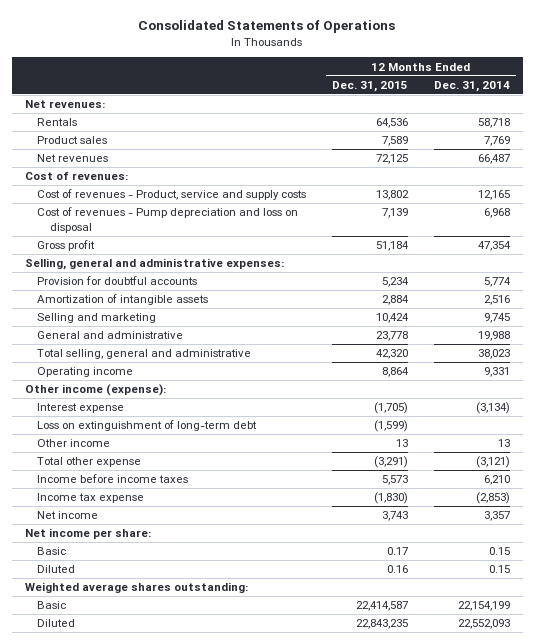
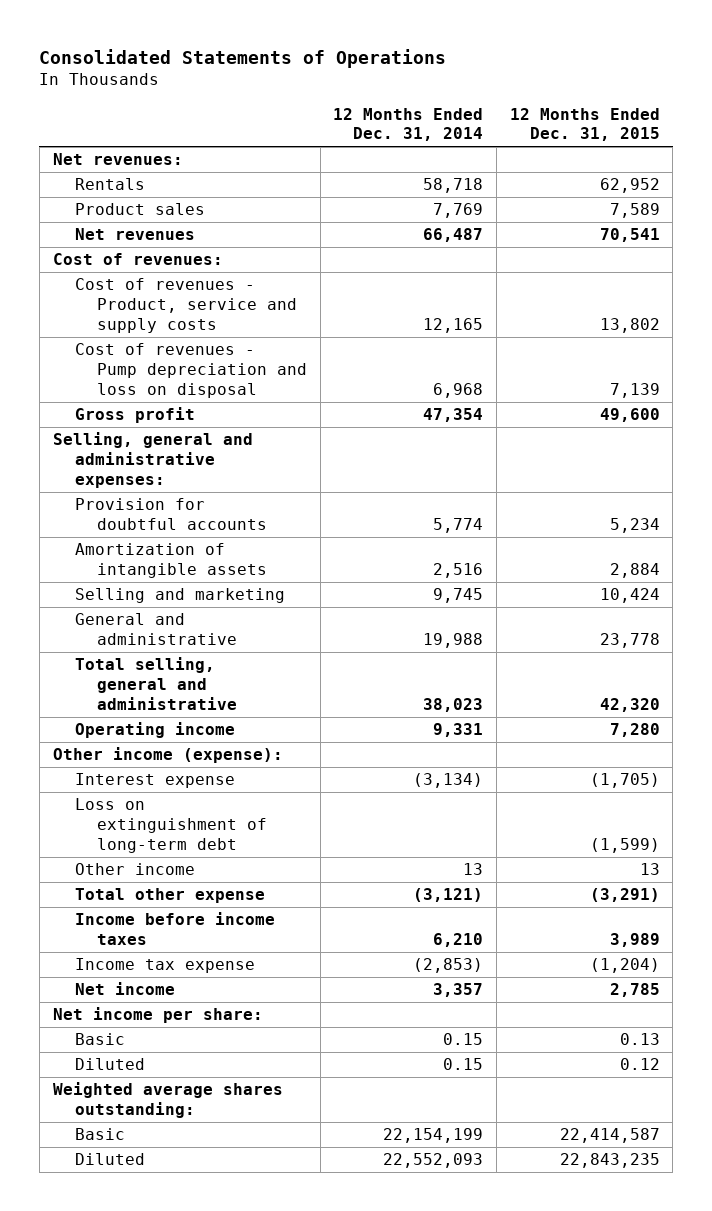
[375,118,408,129] 64,536 -> [599,178,660,194] 62,952
[375,154,408,165] 72,125 -> [599,228,660,243] 70,541
[375,241,409,252] 51,184 -> [599,408,660,423] 49,600
[381,367,409,378] 8,864 -> [609,723,660,738] 7,280
[381,475,408,486] 5,573 -> [609,933,660,948] 3,989
[373,492,408,505] (1,830) -> [589,958,660,974] (1,204)
[381,511,408,522] 3,743 -> [609,983,660,998] 2,785
[386,547,408,556] 0.17 -> [619,1033,660,1046] 0.13
[386,565,408,574] 0.16 -> [619,1058,660,1071] 0.12

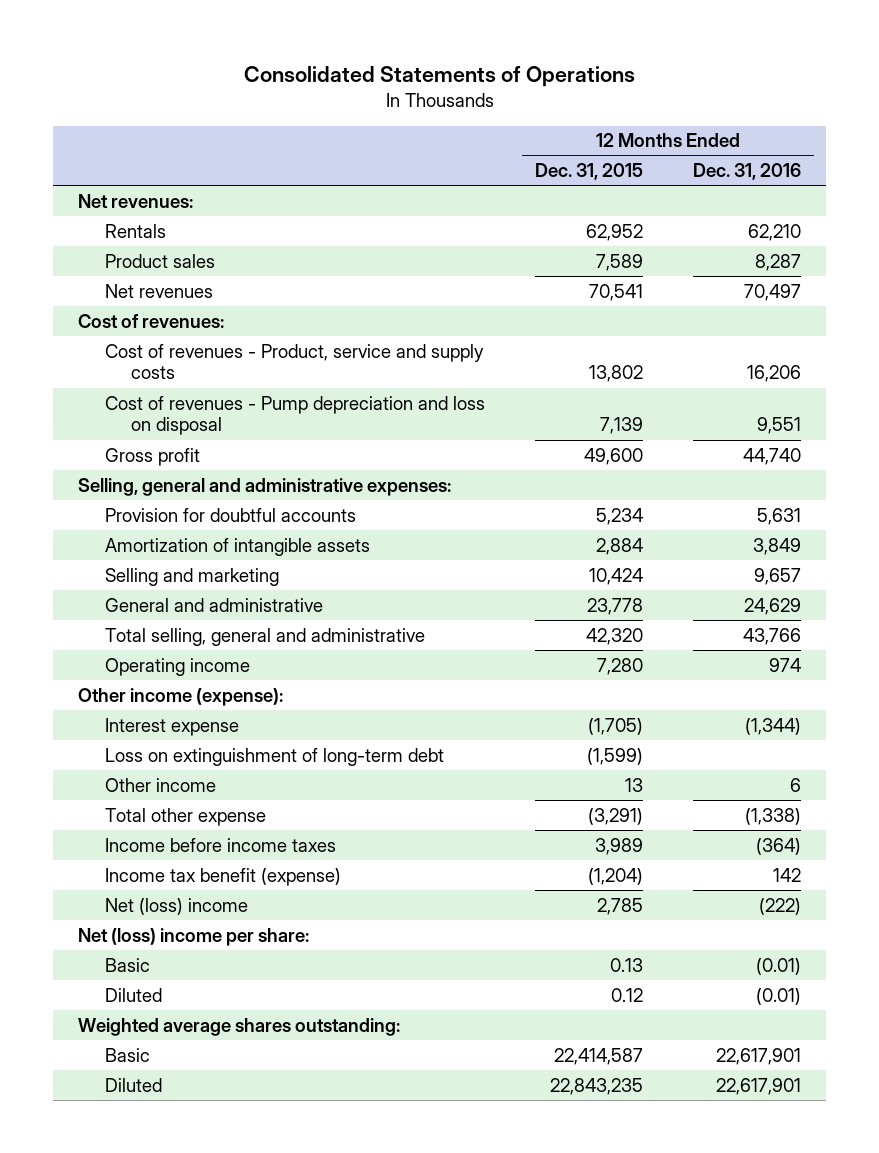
[333,107,484,142] 12 Months Ended Dec. 31, 2014 -> none
none -> [693,163,802,181] Dec. 31, 2016
[74,958,255,974] Income tax expense -> [104,867,341,886] Income tax benefit (expense)
[74,982,175,996] Net income -> [104,897,248,915] Net (loss) income
[52,1007,263,1024] Net income per share: -> [78,927,310,946] Net (loss) income per share:

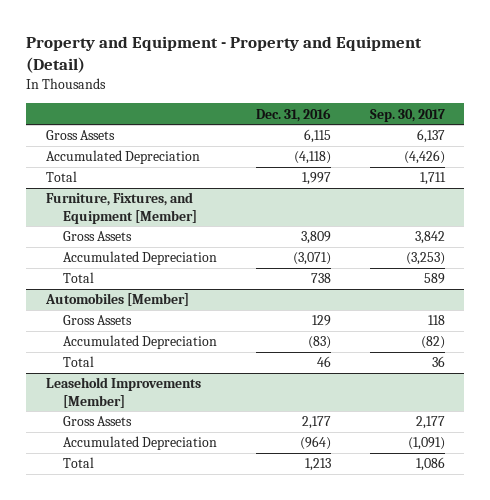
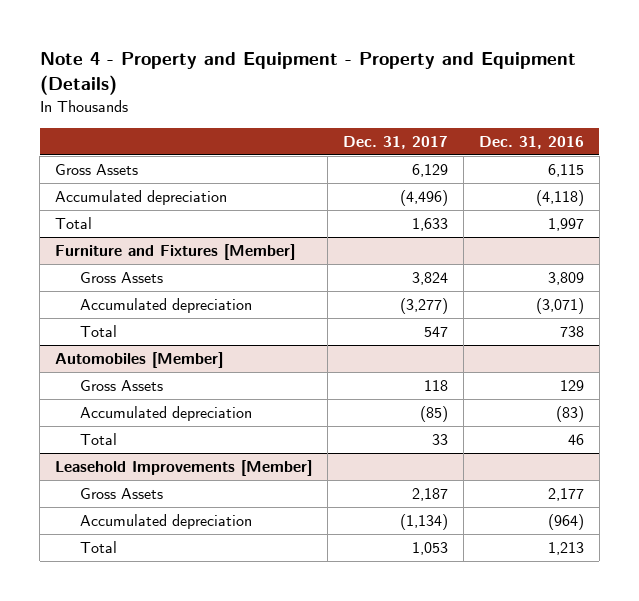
[26,36,423,74] Property and Equipment - Property and Equipment (Detail) -> [39,51,576,95] Note 4 - Property and Equipment - Property and Equipment (Details)
[369,108,445,122] Sep. 30, 2017 -> none
none -> [342,135,448,149] Dec. 31, 2017
[45,150,200,165] Accumulated Depreciation -> [55,190,228,206] Accumulated depreciation
[45,192,198,224] Furniture, Fixtures, and Equipment [Member] -> [55,244,296,261] Furniture and Fixtures [Member]
[63,251,218,266] Accumulated Depreciation -> [79,298,252,314] Accumulated depreciation
[63,335,218,350] Accumulated Depreciation -> [79,406,252,422] Accumulated depreciation
[63,436,218,451] Accumulated Depreciation -> [79,514,252,530] Accumulated depreciation

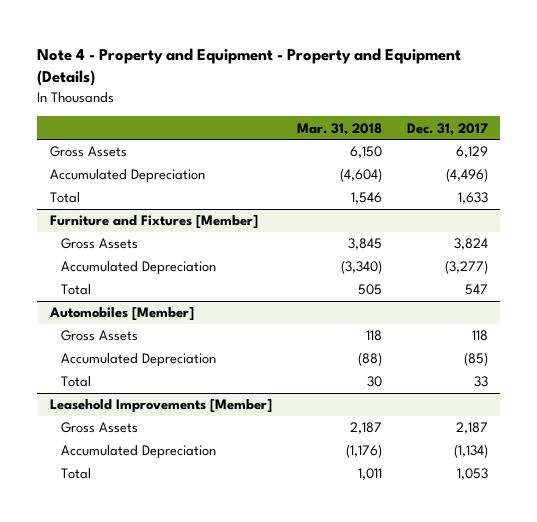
[478,135,584,149] Dec. 31, 2016 -> none
none -> [296,122,382,136] Mar. 31, 2018
[55,190,228,206] Accumulated depreciation -> [49,169,205,184] Accumulated Depreciation
[79,298,252,314] Accumulated depreciation -> [60,261,216,276] Accumulated Depreciation
[79,406,252,422] Accumulated depreciation -> [60,353,216,368] Accumulated Depreciation
[79,514,252,530] Accumulated depreciation -> [60,445,216,460] Accumulated Depreciation

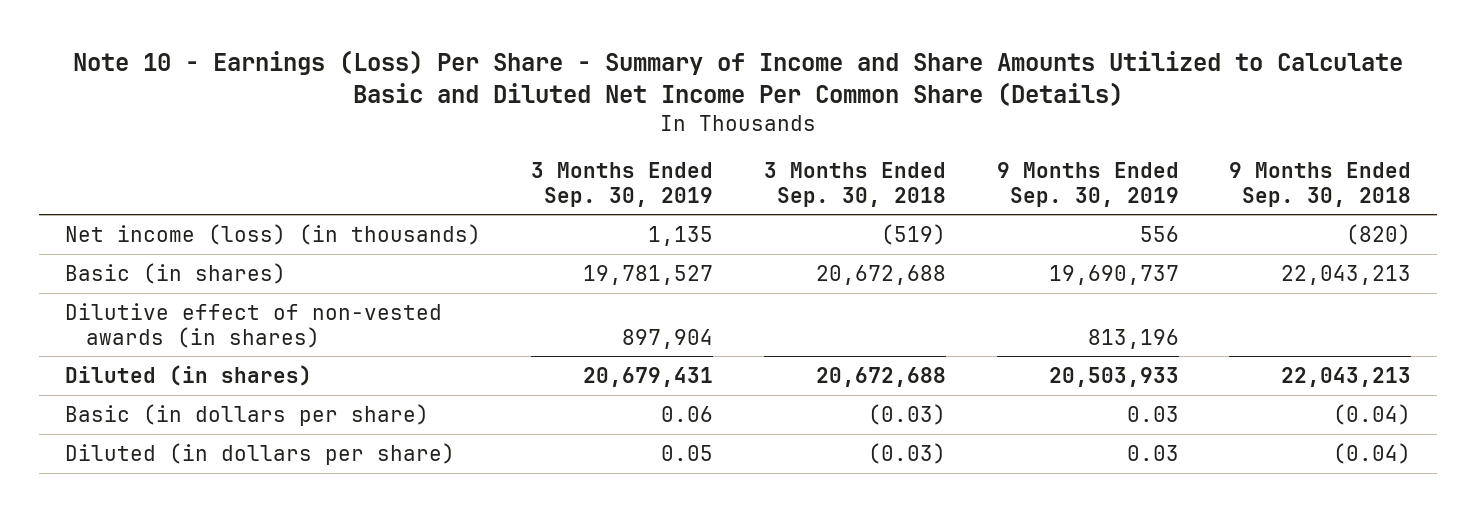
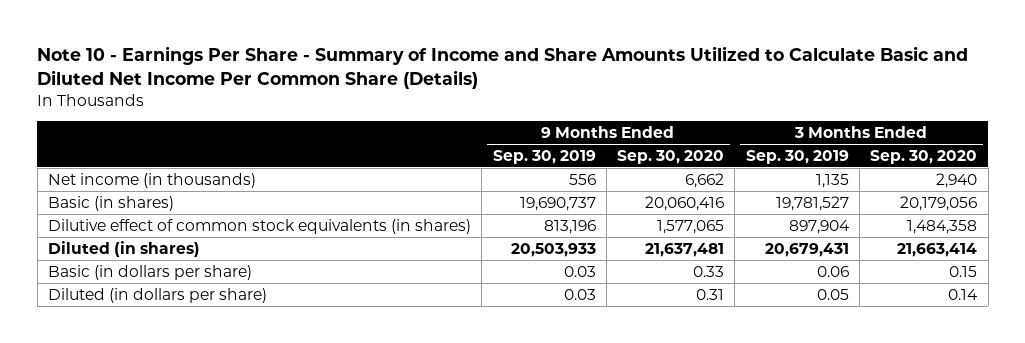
[72,50,1403,106] Note 10 - Earnings (Loss) Per Share - Summary of Income and Share Amounts Utilized to Calculate Basic and Diluted Net Income Per Common Share (Details) -> [37,46,969,90] Note 10 - Earnings Per Share - Summary of Income and Share Amounts Utilized to Calculate Basic and Diluted Net Income Per Common Share (Details)
[763,161,946,207] 3 Months Ended Sep. 30, 2018 -> none
[1229,161,1412,207] 9 Months Ended Sep. 30, 2018 -> none
none -> [617,149,725,164] Sep. 30, 2020
none -> [870,149,978,164] Sep. 30, 2020
[64,223,481,245] Net income (loss) (in thousands) -> [48,172,257,188] Net income (in thousands)
[64,302,442,348] Dilutive effect of non-vested awards (in shares) -> [48,218,472,234] Dilutive effect of common stock equivalents (in shares)

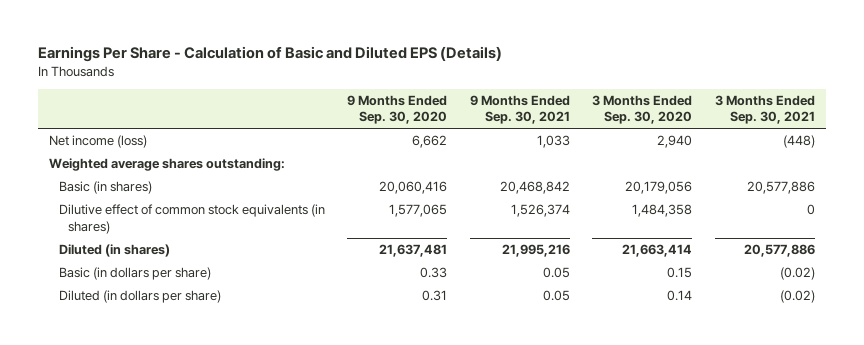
[37,46,969,90] Note 10 - Earnings Per Share - Summary of Income and Share Amounts Utilized to Calculate Basic and Diluted Net Income Per Common Share (Details) -> [38,46,503,63] Earnings Per Share - Calculation of Basic and Diluted EPS (Details)
[492,149,596,164] Sep. 30, 2019 -> none
[745,149,849,164] Sep. 30, 2019 -> none
none -> [469,94,570,125] 9 Months Ended Sep. 30, 2021
none -> [714,94,815,125] 3 Months Ended Sep. 30, 2021
[48,172,257,188] Net income (in thousands) -> [49,135,148,149] Net income (loss)
none -> [49,158,286,172] Weighted average shares outstanding:

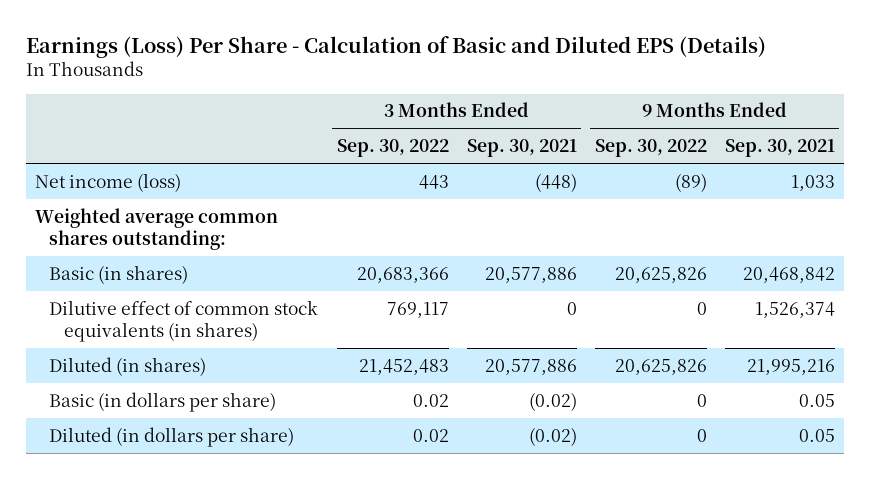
[38,46,503,63] Earnings Per Share - Calculation of Basic and Diluted EPS (Details) -> [25,35,766,58] Earnings (Loss) Per Share - Calculation of Basic and Diluted EPS (Details)
[347,94,448,125] 9 Months Ended Sep. 30, 2020 -> none
[592,94,693,125] 3 Months Ended Sep. 30, 2020 -> none
none -> [336,138,449,157] Sep. 30, 2022
none -> [594,138,707,157] Sep. 30, 2022
[49,158,286,172] Weighted average shares outstanding: -> [34,207,278,251] Weighted average common shares outstanding:

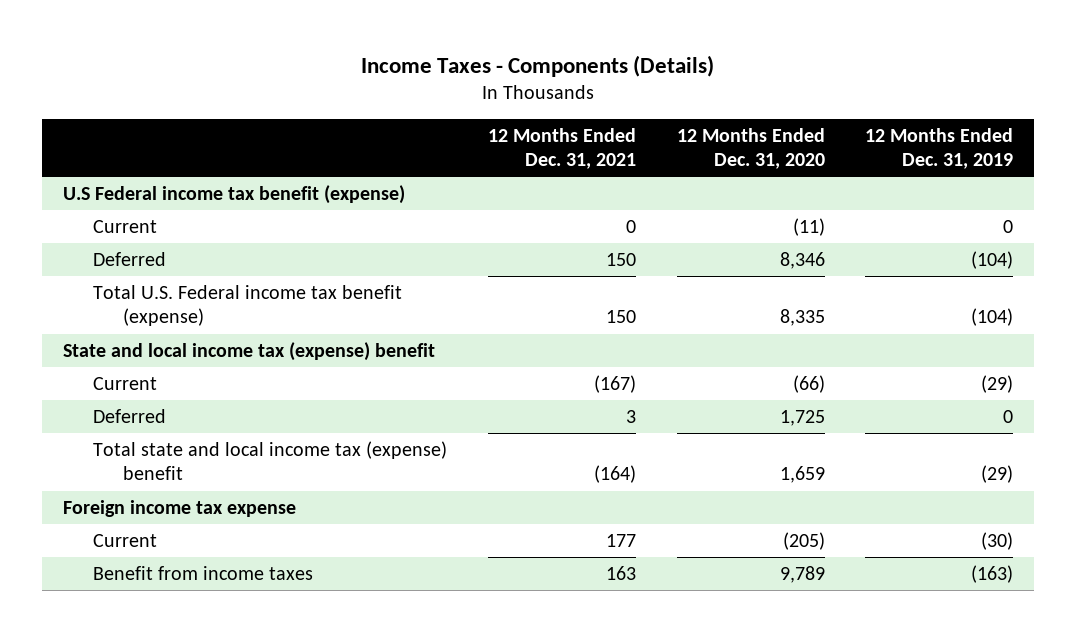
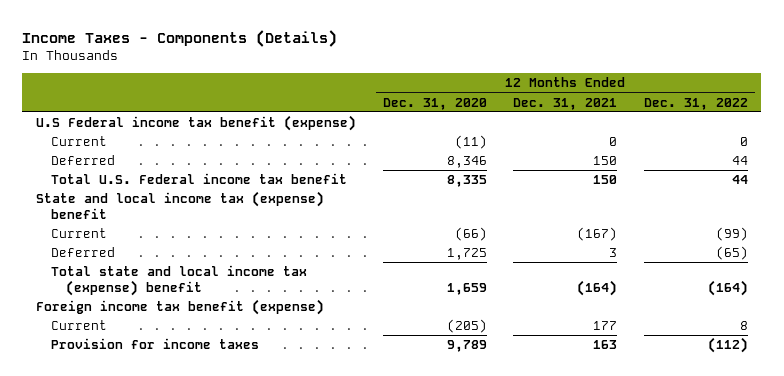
[865,127,1014,169] 12 Months Ended Dec. 31, 2019 -> none
none -> [644,97,749,110] Dec. 31, 2022
[92,285,402,327] Total U.S. Federal income tax benefit (expense) -> [51,173,348,185] Total U.S. Federal income tax benefit
[62,500,296,518] Foreign income tax expense -> [35,299,324,316] Foreign income tax benefit (expense)
[92,566,313,581] Benefit from income taxes -> [51,338,260,350] Provision for income taxes

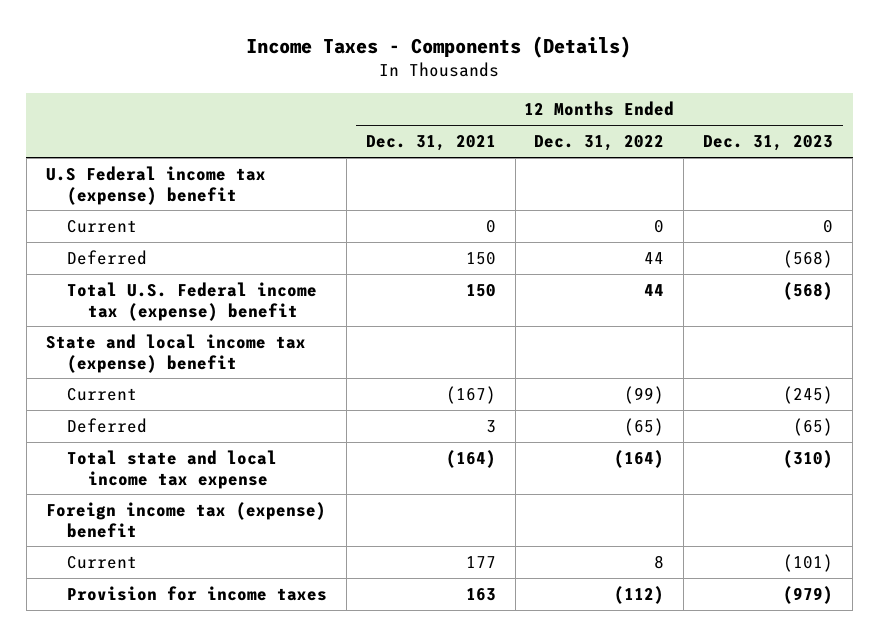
[382,97,487,110] Dec. 31, 2020 -> none
none -> [703,135,834,152] Dec. 31, 2023
[35,115,356,132] U.S Federal income tax benefit (expense) -> [45,165,266,205] U.S Federal income tax (expense) benefit
[51,173,348,185] Total U.S. Federal income tax benefit -> [66,281,317,321] Total U.S. Federal income tax (expense) benefit
[51,265,308,297] Total state and local income tax (expense) benefit -> [66,449,277,489] Total state and local income tax expense
[35,299,324,316] Foreign income tax benefit (expense) -> [45,501,326,538] Foreign income tax (expense) benefit

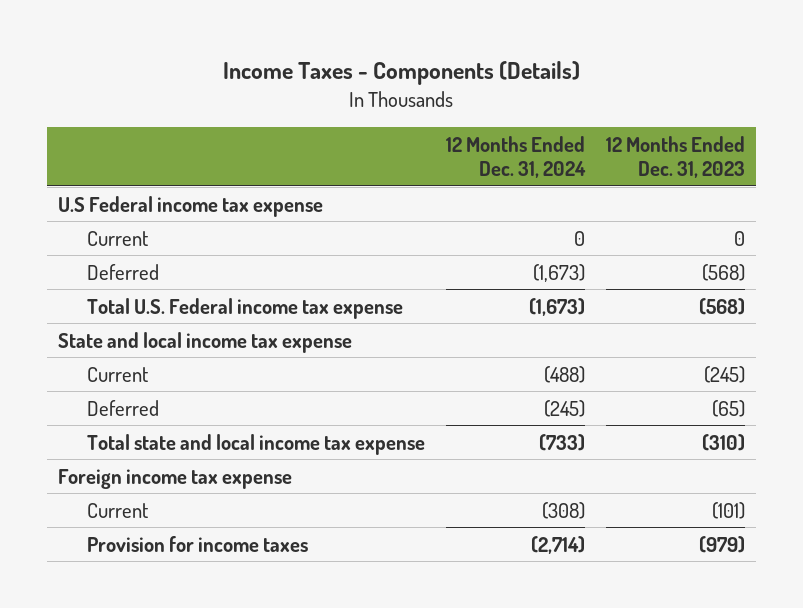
[365,135,496,152] Dec. 31, 2021 -> none
[534,135,665,152] Dec. 31, 2022 -> none
none -> [446,135,587,178] 12 Months Ended Dec. 31, 2024
[45,165,266,205] U.S Federal income tax (expense) benefit -> [57,195,323,217] U.S Federal income tax expense
[66,281,317,321] Total U.S. Federal income tax (expense) benefit -> [87,297,404,319] Total U.S. Federal income tax expense
[45,333,306,373] State and local income tax (expense) benefit -> [57,331,352,353] State and local income tax expense
[45,501,326,538] Foreign income tax (expense) benefit -> [57,468,292,489] Foreign income tax expense

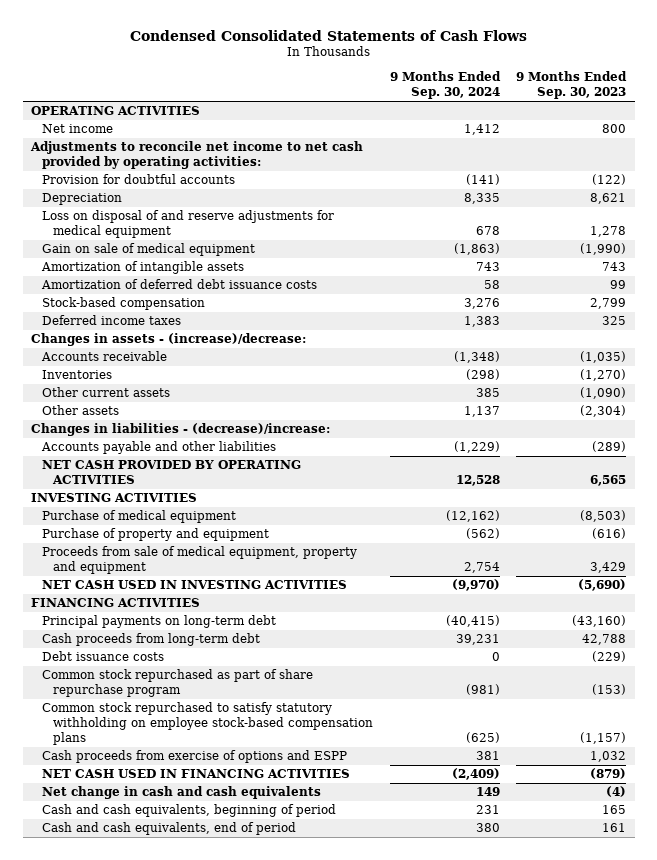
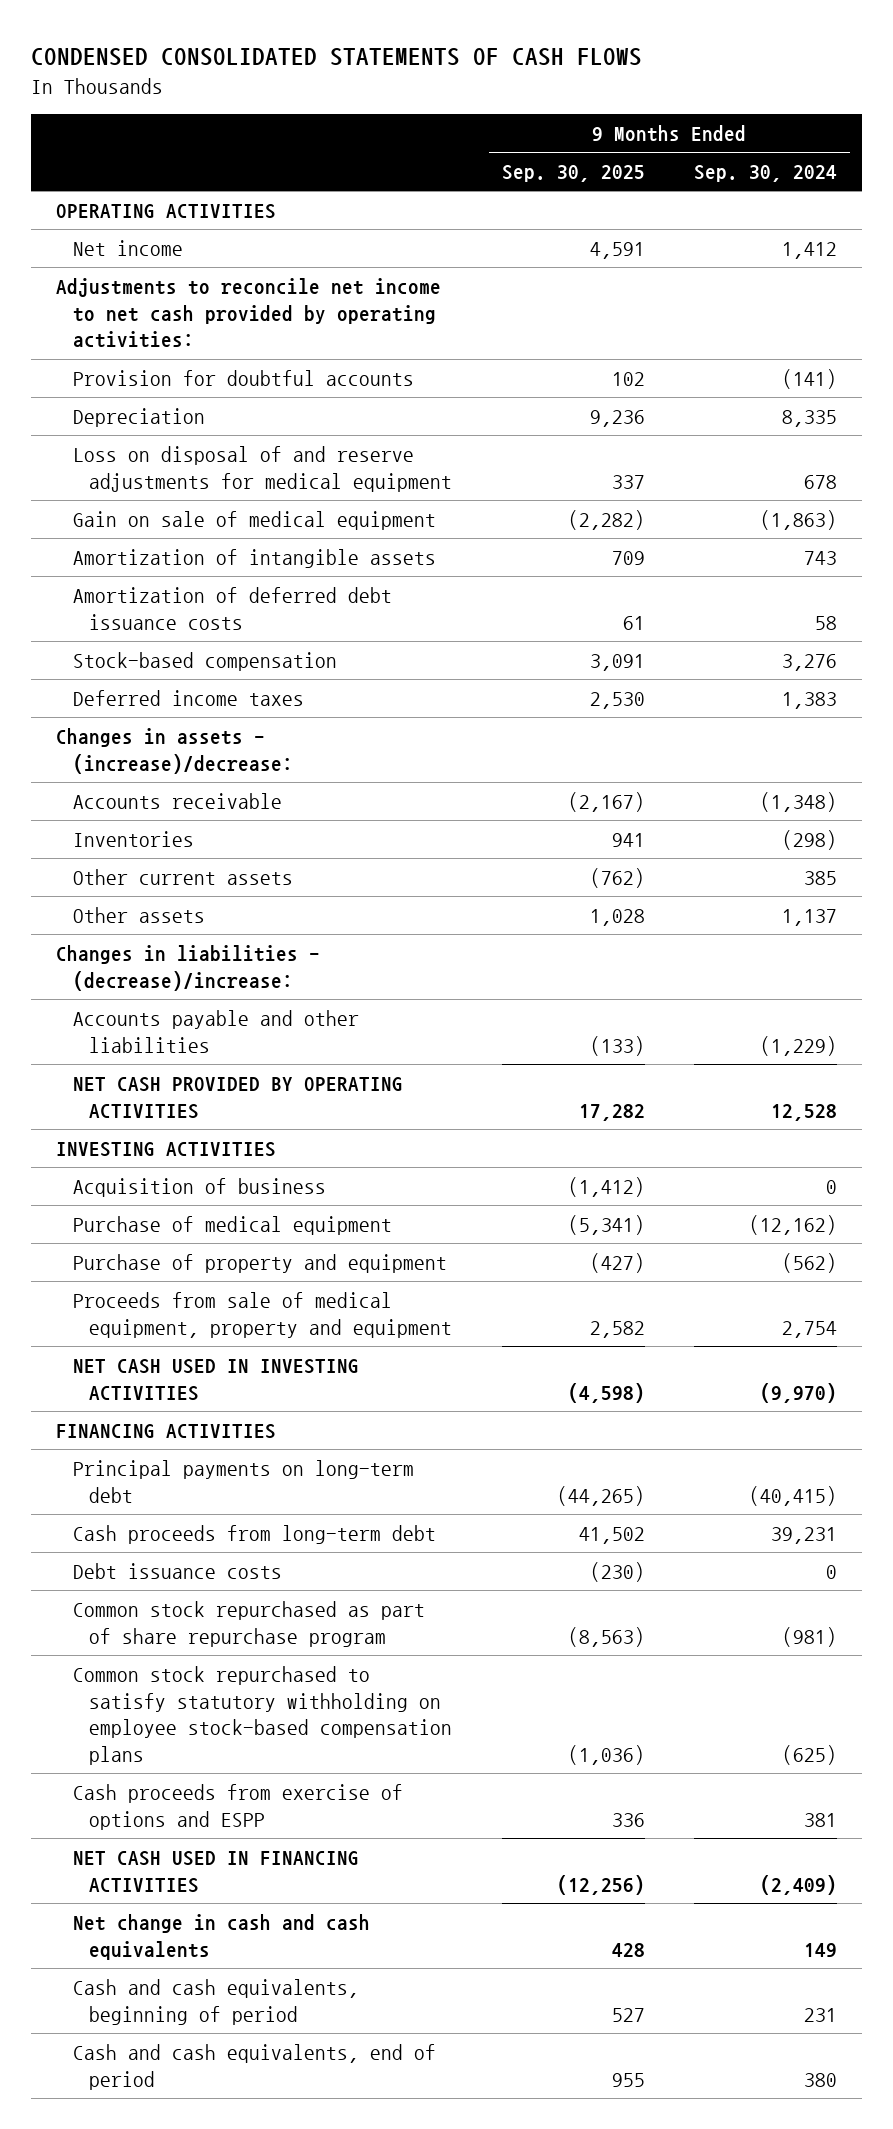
[129,29,527,41] Condensed Consolidated Statements of Cash Flows -> [31,48,643,67] CONDENSED CONSOLIDATED STATEMENTS OF CASH FLOWS
[516,71,628,100] 9 Months Ended Sep. 30, 2023 -> none
none -> [501,165,645,183] Sep. 30, 2025
none -> [72,1177,326,1197] Acquisition of business

